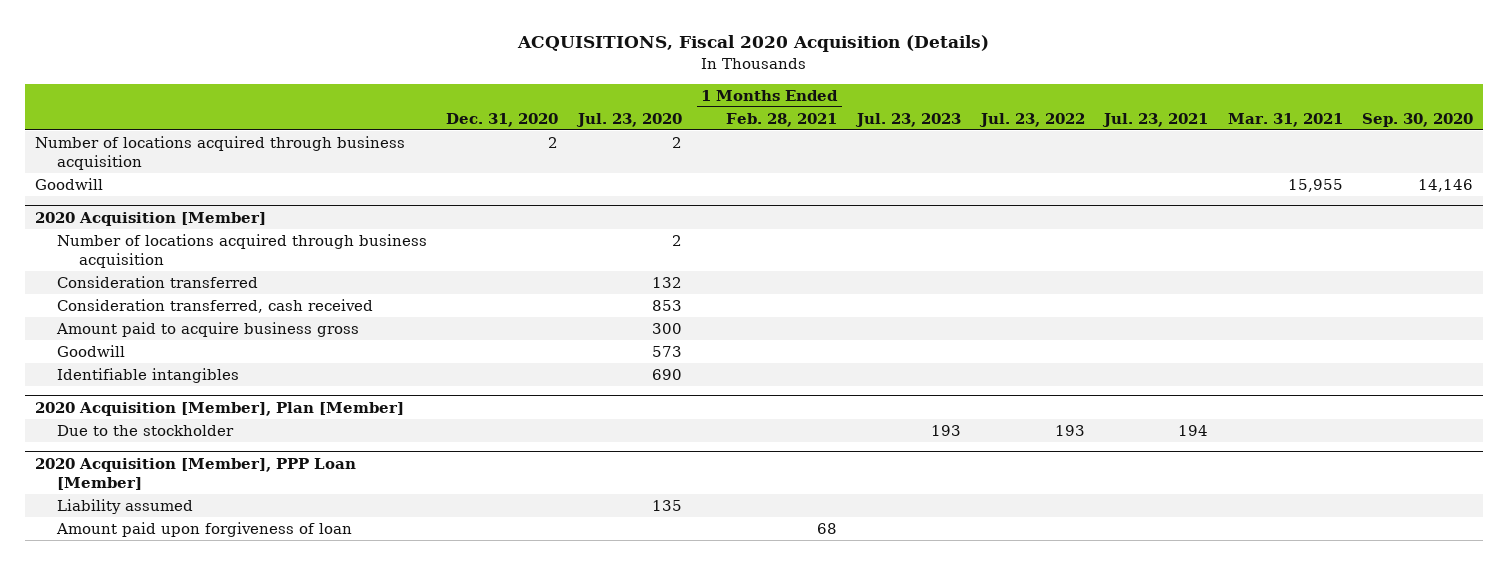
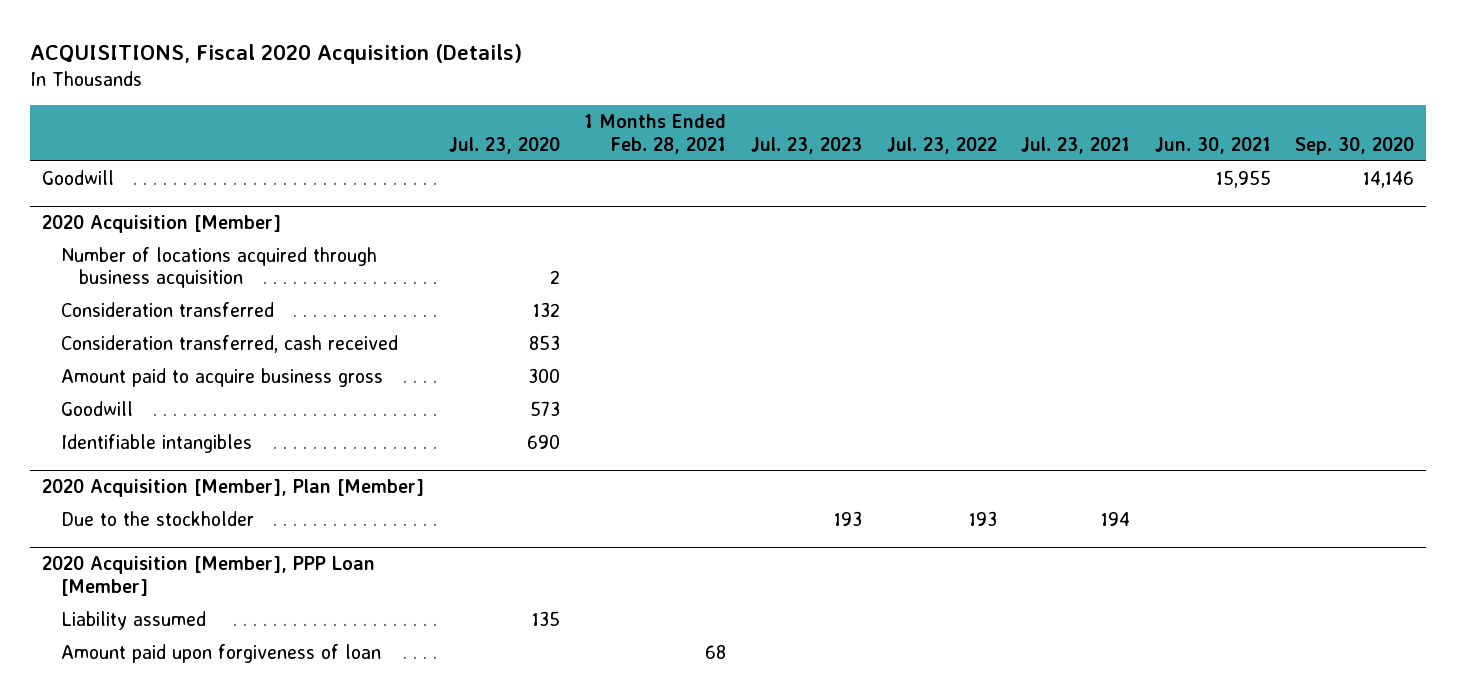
[446,112,559,127] Dec. 31, 2020 -> none
[1227,112,1343,127] Mar. 31, 2021 -> none
none -> [1154,136,1271,154] Jun. 30, 2021
[35,136,406,171] Number of locations acquired through business acquisition -> none

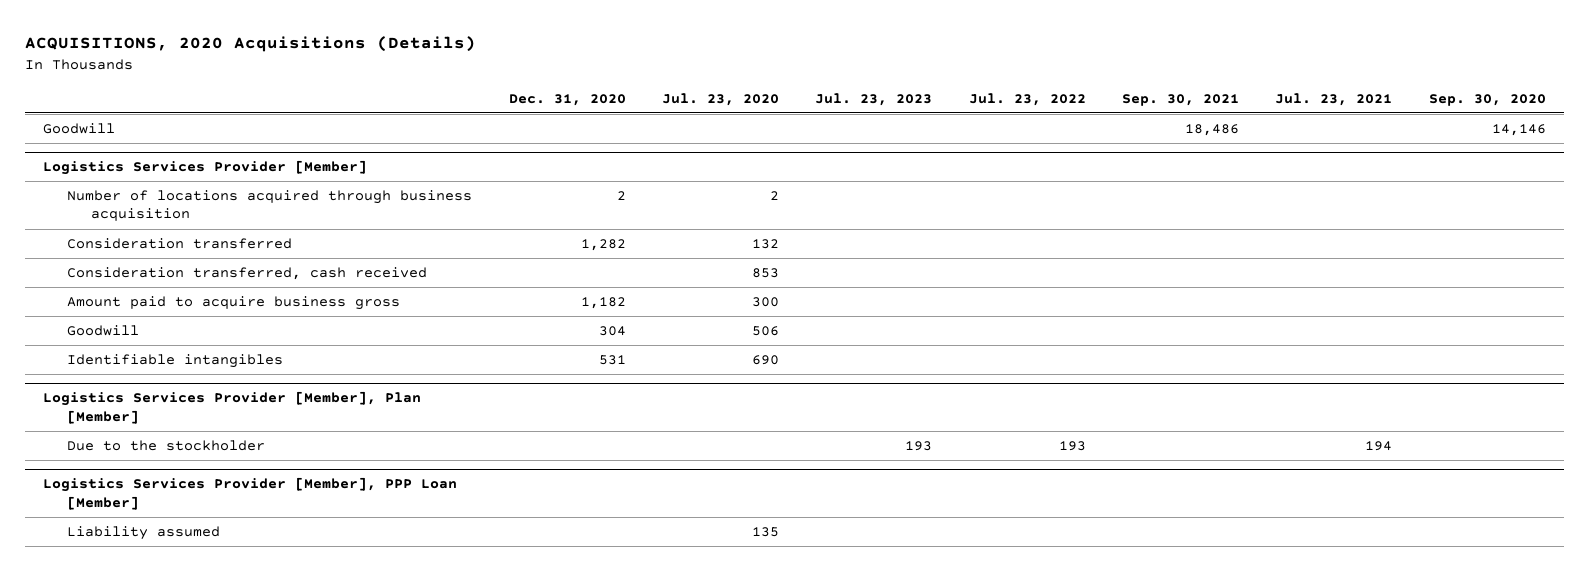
[30,44,523,65] ACQUISITIONS, Fiscal 2020 Acquisition (Details) -> [24,36,476,53] ACQUISITIONS, 2020 Acquisitions (Details)
[584,114,727,154] 1 Months Ended Feb. 28, 2021 -> none
[1154,136,1271,154] Jun. 30, 2021 -> none
none -> [508,93,626,106] Dec. 31, 2020
none -> [1122,93,1240,106] Sep. 30, 2021
[42,215,282,234] 2020 Acquisition [Member] -> none
none -> [43,160,368,176] Logistics Services Provider [Member]
[529,401,560,417] 573 -> [751,325,779,336] 506
[42,479,425,498] 2020 Acquisition [Member], Plan [Member] -> none
none -> [43,391,422,424] Logistics Services Provider [Member], Plan [Member]
[42,556,376,596] 2020 Acquisition [Member], PPP Loan [Member] -> none
none -> [43,477,458,510] Logistics Services Provider [Member], PPP Loan [Member]
[60,644,381,664] Amount paid upon forgiveness of loan -> none

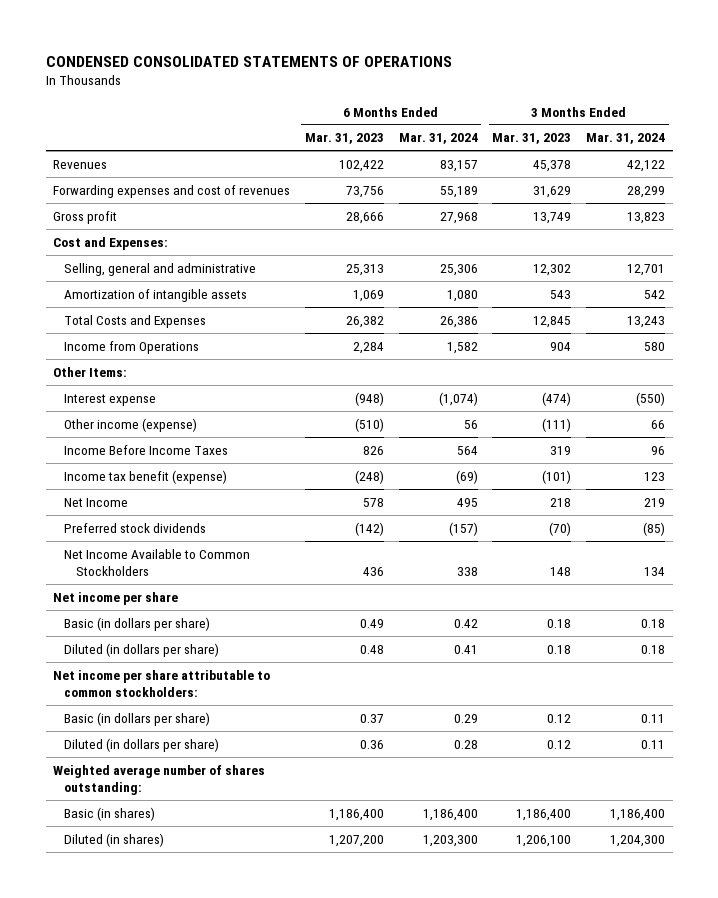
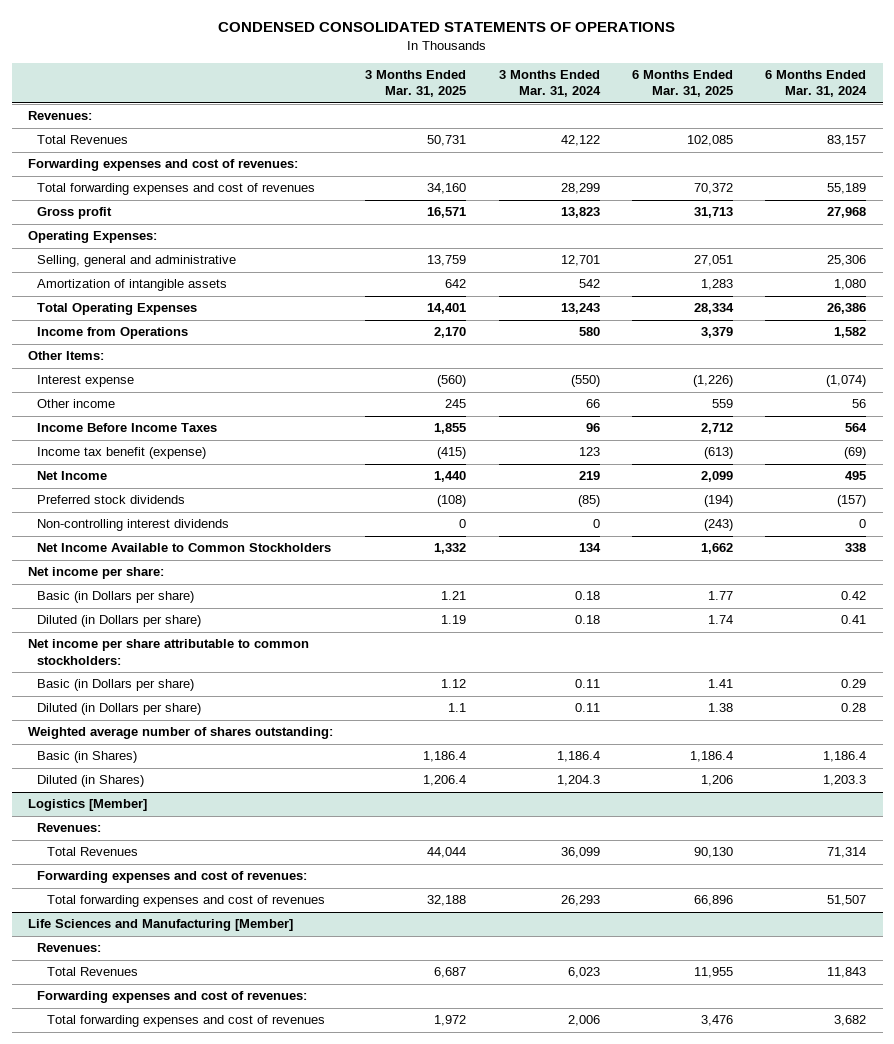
[304,133,384,145] Mar. 31, 2023 -> none
[492,133,572,145] Mar. 31, 2023 -> none
none -> [365,70,467,98] 3 Months Ended Mar. 31, 2025
none -> [632,70,734,98] 6 Months Ended Mar. 31, 2025
none -> [27,111,92,121] Revenues:
[52,159,107,169] Revenues -> [37,135,129,145] Total Revenues
none -> [27,159,298,172] Forwarding expenses and cost of revenues:
[52,184,290,198] Forwarding expenses and cost of revenues -> [37,183,316,196] Total forwarding expenses and cost of revenues
[52,236,168,250] Cost and Expenses: -> [27,231,157,244] Operating Expenses:
[64,314,207,328] Total Costs and Expenses -> [37,303,198,316] Total Operating Expenses
[64,417,198,432] Other income (expense) -> [37,399,116,409] Other income
none -> [37,519,230,532] Non-controlling interest dividends
[52,591,178,605] Net income per share -> [27,567,164,580] Net income per share:
[64,616,211,631] Basic (in dollars per share) -> [37,591,195,604] Basic (in Dollars per share)
[64,642,220,657] Diluted (in dollars per share) -> [37,615,202,628] Diluted (in Dollars per share)
[64,711,211,726] Basic (in dollars per share) -> [37,679,195,692] Basic (in Dollars per share)
[64,737,220,752] Diluted (in dollars per share) -> [37,703,202,716] Diluted (in Dollars per share)
[64,806,156,821] Basic (in shares) -> [37,751,138,764] Basic (in Shares)
[422,808,478,821] 1,186,400 -> [823,751,867,763] 1,186.4
[610,808,666,821] 1,186,400 -> [556,751,600,763] 1,186.4
[64,832,165,847] Diluted (in shares) -> [37,775,145,788] Diluted (in Shares)
[422,834,478,847] 1,203,300 -> [823,775,867,787] 1,203.3
[610,834,666,847] 1,204,300 -> [556,775,600,787] 1,204.3
none -> [27,799,147,812] Logistics [Member]
none -> [37,823,102,833] Revenues:
none -> [46,847,138,857] Total Revenues
none -> [37,871,308,884] Forwarding expenses and cost of revenues:
none -> [46,895,325,908] Total forwarding expenses and cost of revenues
none -> [27,919,293,932] Life Sciences and Manufacturing [Member]
none -> [37,943,102,953] Revenues:
none -> [46,967,138,977] Total Revenues
none -> [37,991,308,1004] Forwarding expenses and cost of revenues:
none -> [46,1015,325,1028] Total forwarding expenses and cost of revenues

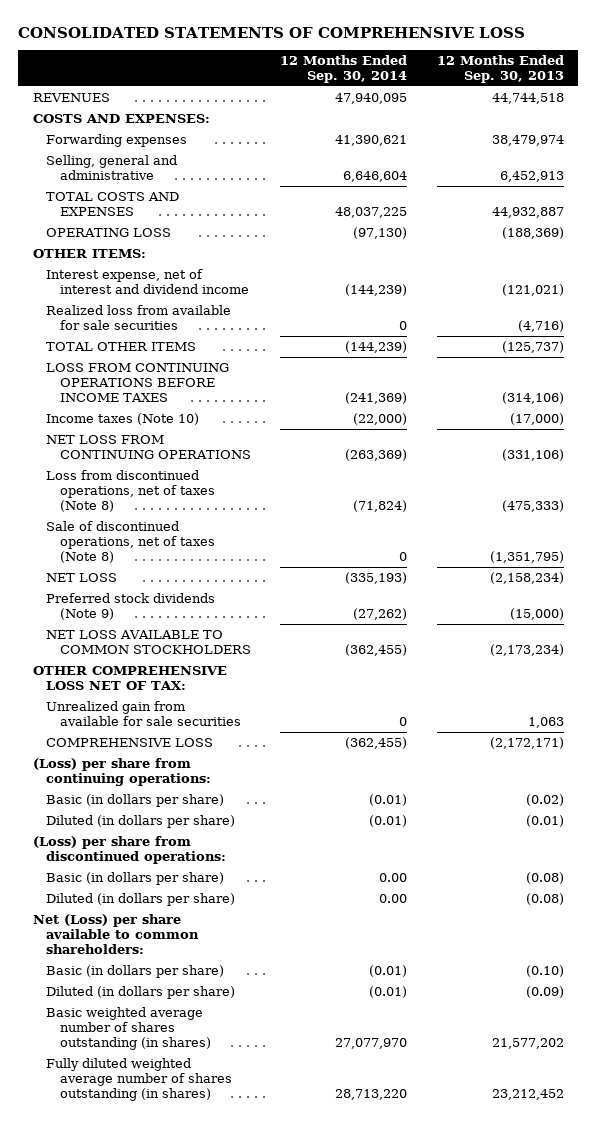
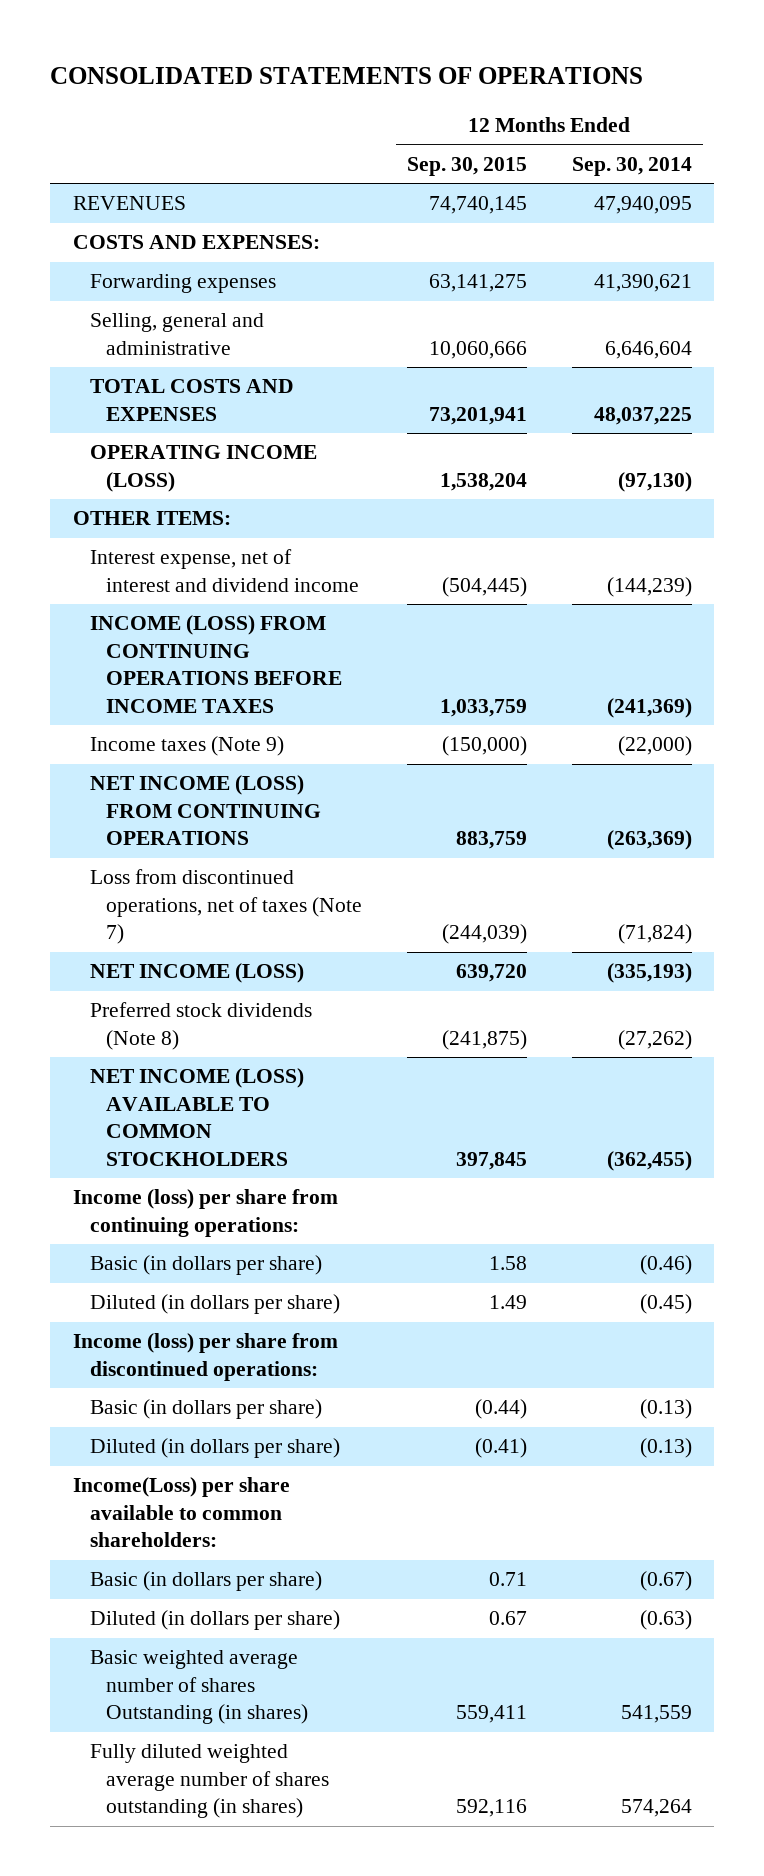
[18,26,526,38] CONSOLIDATED STATEMENTS OF COMPREHENSIVE LOSS -> [50,67,644,85] CONSOLIDATED STATEMENTS OF OPERATIONS
[436,55,564,83] 12 Months Ended Sep. 30, 2013 -> none
none -> [407,156,528,176] Sep. 30, 2015
[46,228,172,238] OPERATING LOSS -> [89,445,317,492] OPERATING INCOME (LOSS)
[46,305,232,330] Realized loss from available for sale securities -> none
[46,342,197,352] TOTAL OTHER ITEMS -> none
[46,521,216,563] Sale of discontinued operations, net of taxes (Note 8) -> none
[32,666,227,690] OTHER COMPREHENSIVE LOSS NET OF TAX: -> none
[46,701,242,726] Unrealized gain from available for sale securities -> none
[46,738,214,748] COMPREHENSIVE LOSS -> none
[46,363,230,402] LOSS FROM CONTINUING OPERATIONS BEFORE INCOME TAXES -> [89,615,343,713] INCOME (LOSS) FROM CONTINUING OPERATIONS BEFORE INCOME TAXES
[46,413,200,426] Income taxes (Note 10) -> [89,736,284,757] Income taxes (Note 9)
[46,435,252,459] NET LOSS FROM CONTINUING OPERATIONS -> [89,775,322,846] NET INCOME (LOSS) FROM CONTINUING OPERATIONS
[46,470,216,512] Loss from discontinued operations, net of taxes (Note 8) -> [89,869,363,945] Loss from discontinued operations, net of taxes (Note 7)
[46,573,118,583] NET LOSS -> [89,963,304,984] NET INCOME (LOSS)
[46,593,216,620] Preferred stock dividends (Note 9) -> [89,1002,312,1050] Preferred stock dividends (Note 8)
[46,630,252,654] NET LOSS AVAILABLE TO COMMON STOCKHOLDERS -> [89,1068,304,1166] NET INCOME (LOSS) AVAILABLE TO COMMON STOCKHOLDERS
[32,758,212,786] (Loss) per share from continuing operations: -> [72,1189,338,1237] Income (loss) per share from continuing operations:
[369,794,408,807] (0.01) -> [639,1255,692,1276] (0.46)
[369,815,408,828] (0.01) -> [639,1294,692,1315] (0.45)
[32,836,227,864] (Loss) per share from discontinued operations: -> [72,1333,338,1381] Income (loss) per share from discontinued operations:
[379,873,408,883] 0.00 -> [639,1399,692,1420] (0.13)
[379,894,408,904] 0.00 -> [639,1438,692,1459] (0.13)
[32,914,200,954] Net (Loss) per share available to common shareholders: -> [72,1477,290,1548] Income(Loss) per share available to common shareholders:
[369,965,408,978] (0.01) -> [639,1571,692,1592] (0.67)
[369,986,408,999] (0.01) -> [639,1610,692,1631] (0.63)
[46,1007,212,1050] Basic weighted average number of shares outstanding (in shares) -> [89,1650,309,1725] Basic weighted average number of shares Outstanding (in shares)
[335,1037,408,1049] 27,077,970 -> [620,1705,692,1724] 541,559
[335,1088,408,1100] 28,713,220 -> [620,1799,692,1818] 574,264

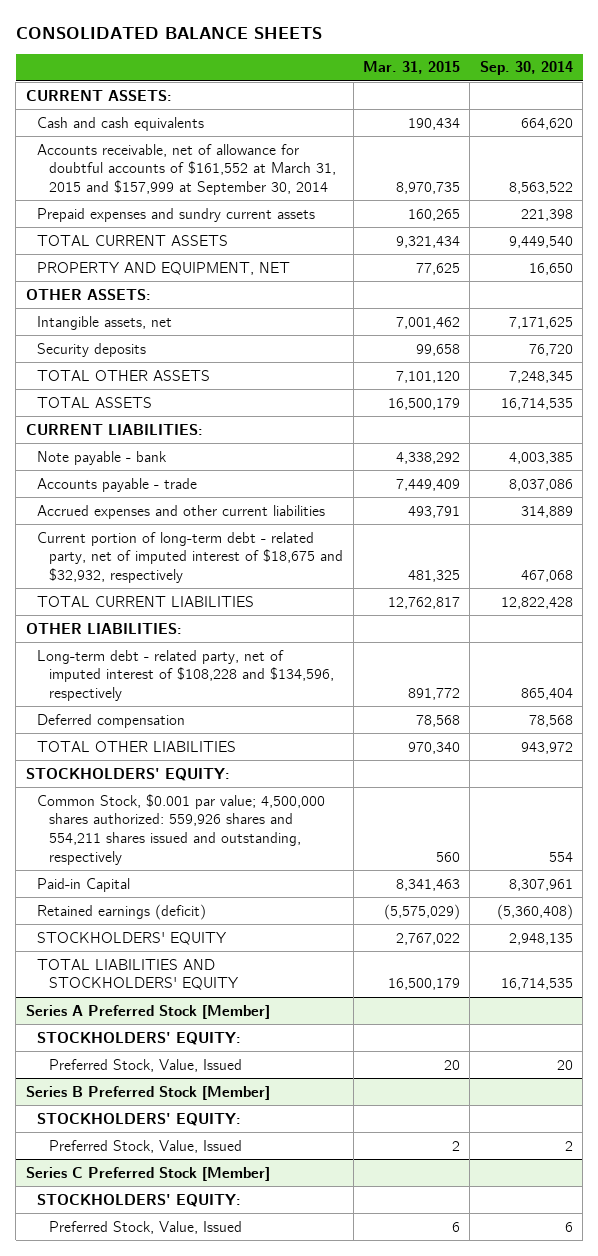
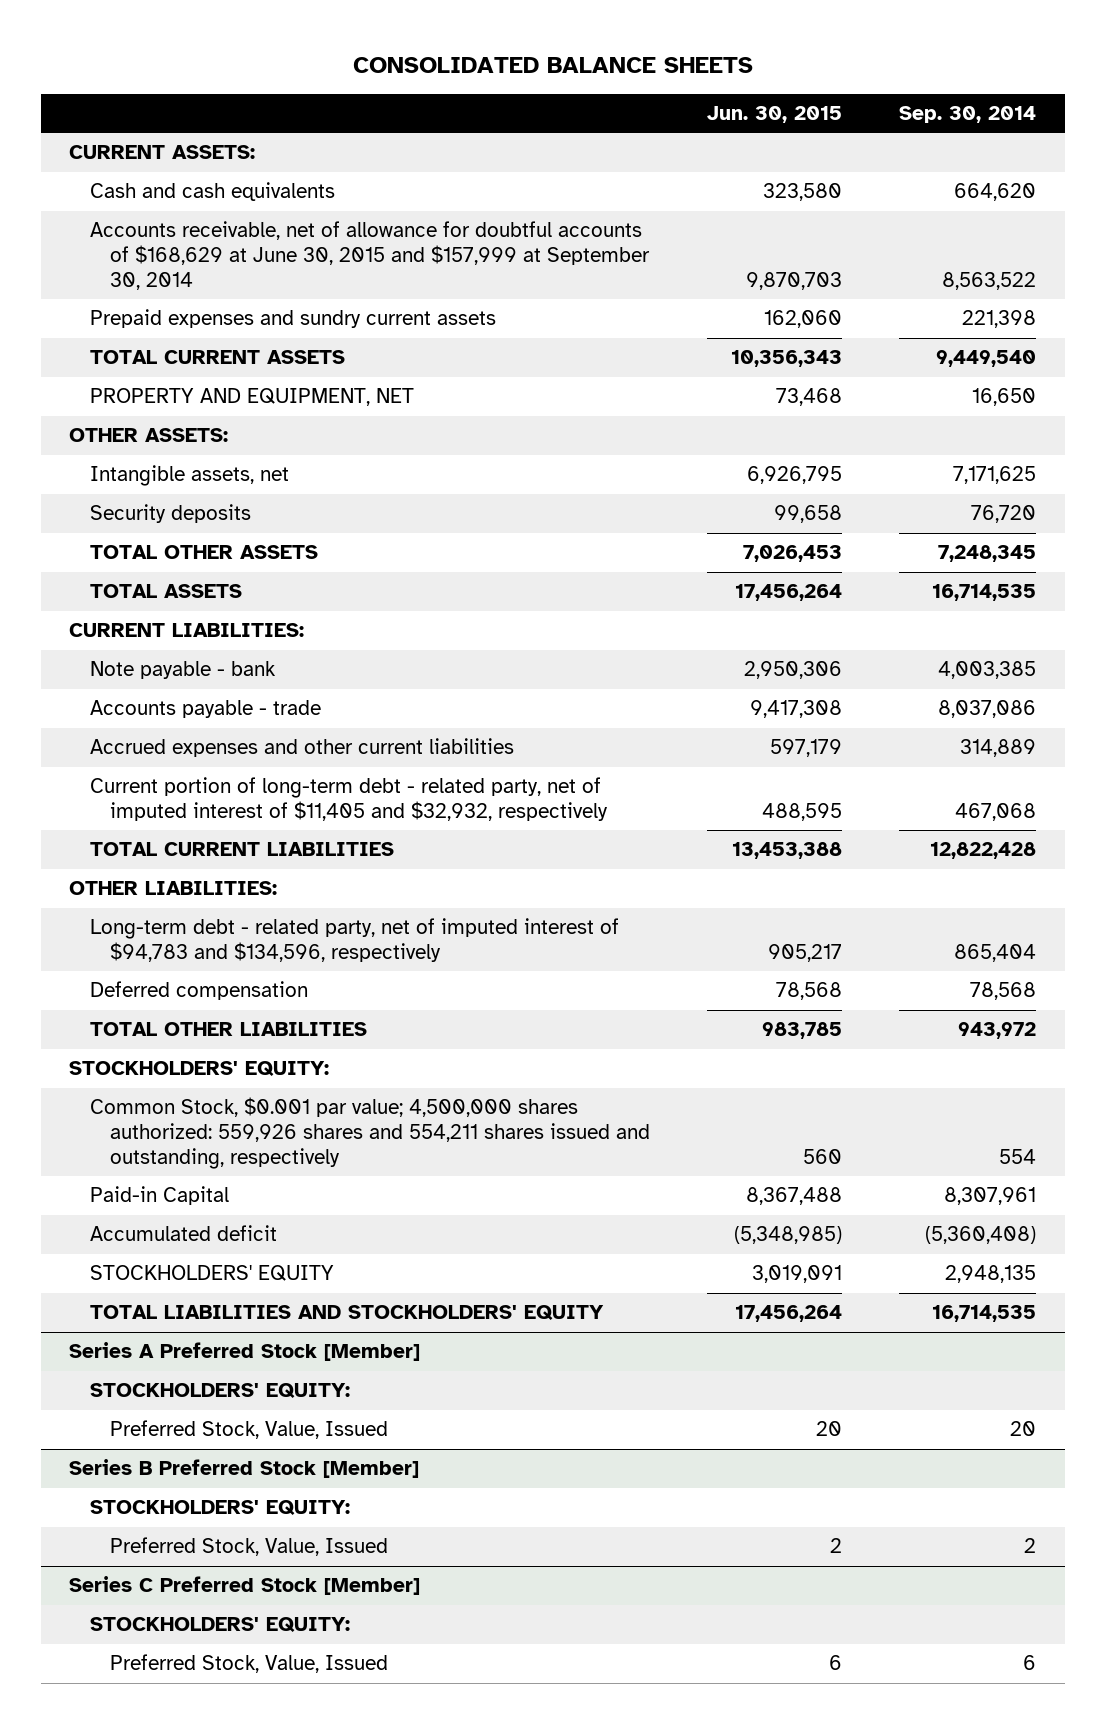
[362,61,460,75] Mar. 31, 2015 -> none
none -> [707,106,843,124] Jun. 30, 2015
[37,143,337,196] Accounts receivable, net of allowance for doubtful accounts of $161,552 at March 31, 2015 and $157,999 at September 30, 2014 -> [89,221,650,290] Accounts receivable, net of allowance for doubtful accounts of $168,629 at June 30, 2015 and $157,999 at September 30, 2014
[37,531,344,584] Current portion of long-term debt - related party, net of imputed interest of $18,675 and $32,932, respectively -> [89,777,608,822] Current portion of long-term debt - related party, net of imputed interest of $11,405 and $32,932, respectively
[37,649,335,702] Long-term debt - related party, net of imputed interest of $108,228 and $134,596, respectively -> [89,918,619,963] Long-term debt - related party, net of imputed interest of $94,783 and $134,596, respectively
[37,903,207,920] Retained earnings (deficit) -> [89,1225,277,1242] Accumulated deficit

